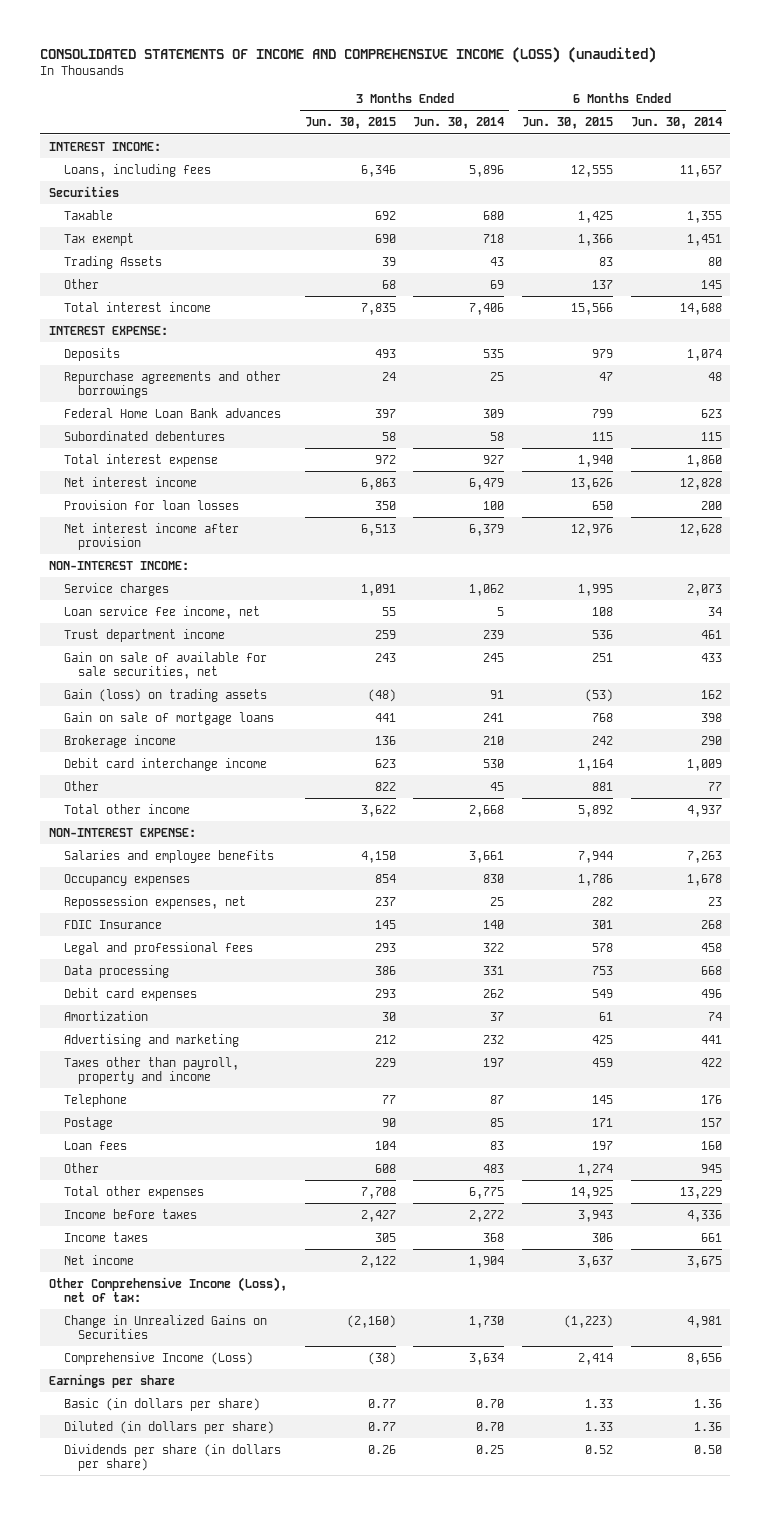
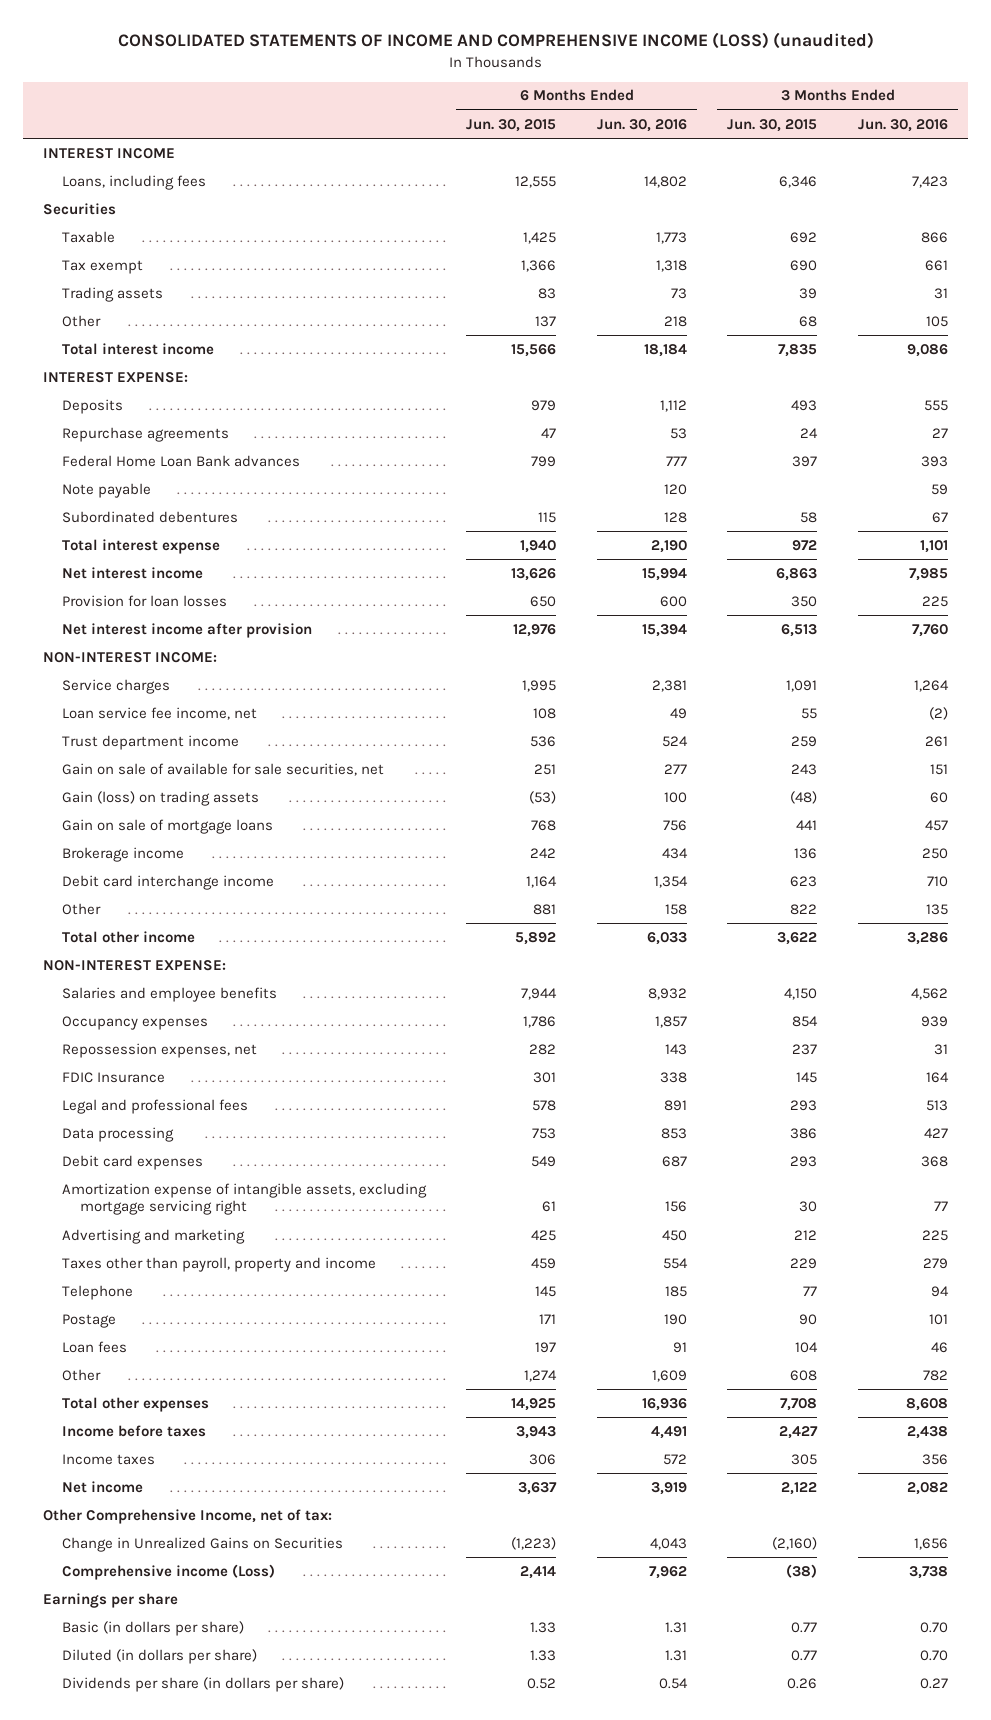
[413,117,505,130] Jun. 30, 2014 -> none
[630,117,722,130] Jun. 30, 2014 -> none
none -> [596,118,687,132] Jun. 30, 2016
none -> [857,118,948,132] Jun. 30, 2016
[49,141,162,151] INTEREST INCOME: -> [43,147,176,159] INTEREST INCOME
[63,255,162,269] Trading Assets -> [61,286,163,302] Trading assets
[63,370,281,398] Repurchase agreements and other borrowings -> [61,426,229,442] Repurchase agreements
none -> [61,482,151,498] Note payable
[63,1010,148,1021] Amortization -> [61,1182,427,1216] Amortization expense of intangible assets, excluding mortgage servicing right
[49,1276,288,1302] Other Comprehensive Income (Loss), net of tax: -> [43,1508,333,1524] Other Comprehensive Income, net of tax:
[63,1351,253,1365] Comprehensive Income (Loss) -> [61,1563,275,1580] Comprehensive income (Loss)

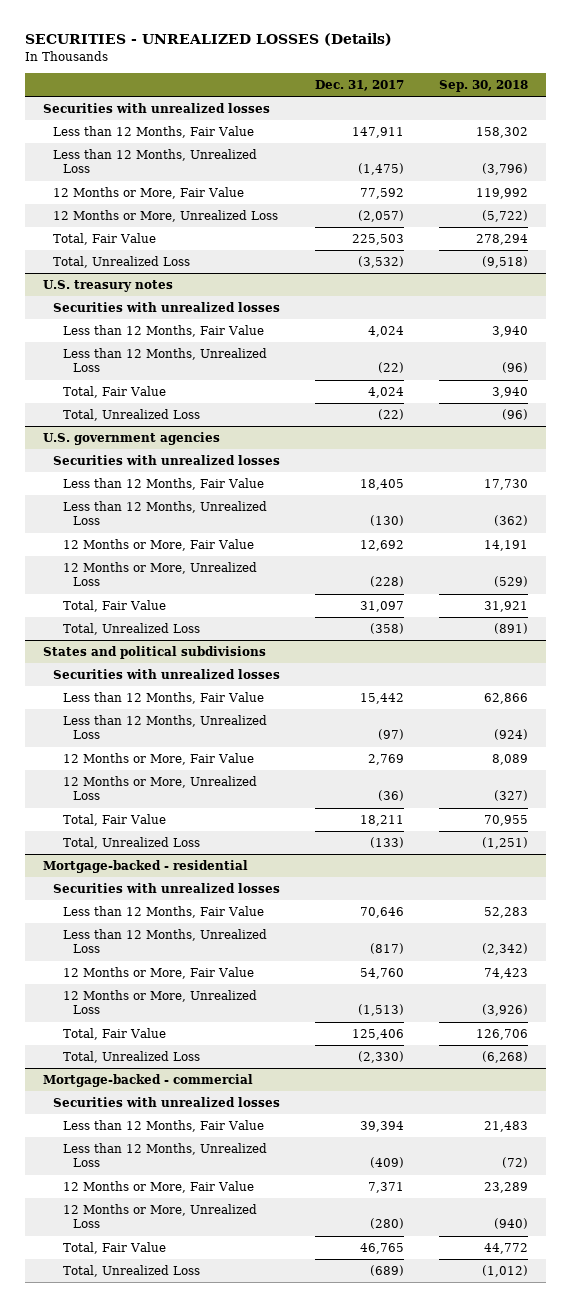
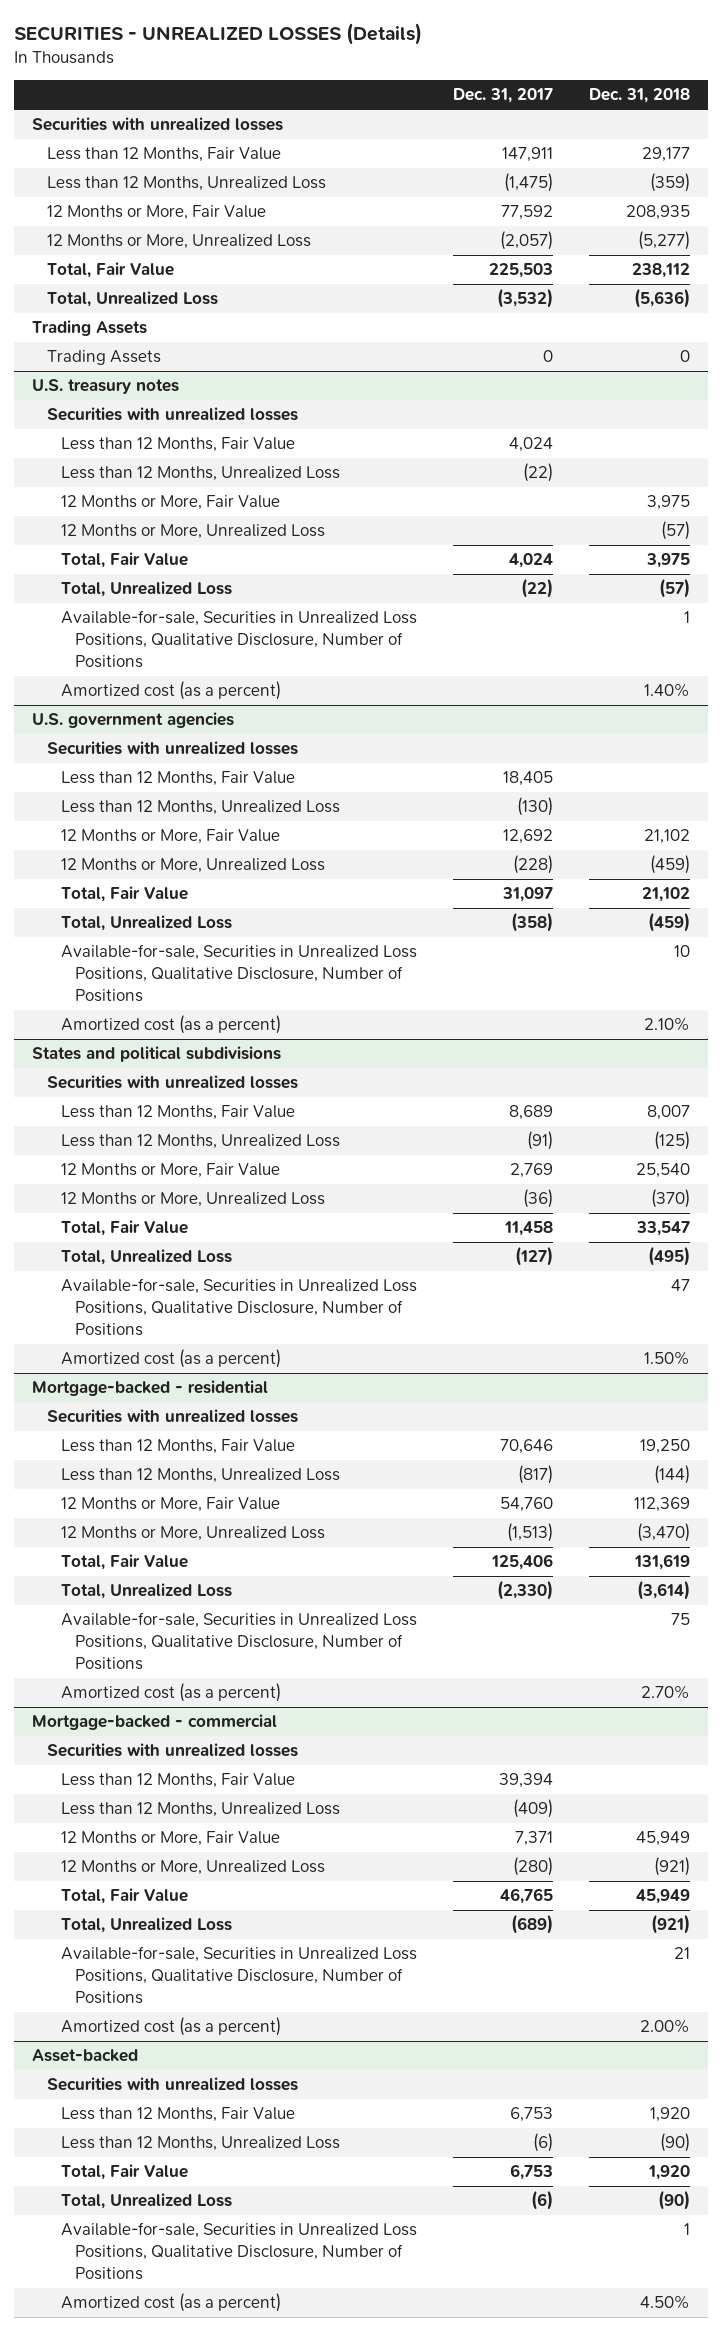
[439,79,529,92] Sep. 30, 2018 -> none
none -> [588,88,690,104] Dec. 31, 2018
none -> [32,320,148,337] Trading Assets
none -> [46,350,161,366] Trading Assets
none -> [60,495,280,511] 12 Months or More, Fair Value
none -> [60,524,325,540] 12 Months or More, Unrealized Loss
none -> [60,610,417,668] Available-for-sale, Securities in Unrealized Loss Positions, Qualitative Disclosure, Number of Positions
none -> [60,681,281,701] Amortized cost (as a percent)
none -> [60,944,417,1002] Available-for-sale, Securities in Unrealized Loss Positions, Qualitative Disclosure, Number of Positions
none -> [60,1015,281,1035] Amortized cost (as a percent)
[359,693,404,705] 15,442 -> [508,1105,553,1121] 8,689
[377,729,404,741] (97) -> [526,1131,553,1151] (91)
[359,815,404,827] 18,211 -> [503,1221,553,1237] 11,458
[369,837,404,849] (133) -> [514,1246,553,1267] (127)
none -> [60,1278,417,1336] Available-for-sale, Securities in Unrealized Loss Positions, Qualitative Disclosure, Number of Positions
none -> [60,1349,281,1369] Amortized cost (as a percent)
none -> [60,1612,417,1670] Available-for-sale, Securities in Unrealized Loss Positions, Qualitative Disclosure, Number of Positions
none -> [60,1683,281,1703] Amortized cost (as a percent)
none -> [60,1946,417,2004] Available-for-sale, Securities in Unrealized Loss Positions, Qualitative Disclosure, Number of Positions
none -> [60,2017,281,2037] Amortized cost (as a percent)
none -> [32,2049,139,2063] Asset-backed
none -> [46,2077,298,2092] Securities with unrealized losses
none -> [60,2107,295,2123] Less than 12 Months, Fair Value
none -> [60,2136,340,2152] Less than 12 Months, Unrealized Loss
none -> [60,2164,188,2181] Total, Fair Value
none -> [60,2193,232,2210] Total, Unrealized Loss
none -> [60,2222,417,2280] Available-for-sale, Securities in Unrealized Loss Positions, Qualitative Disclosure, Number of Positions
none -> [60,2293,281,2313] Amortized cost (as a percent)

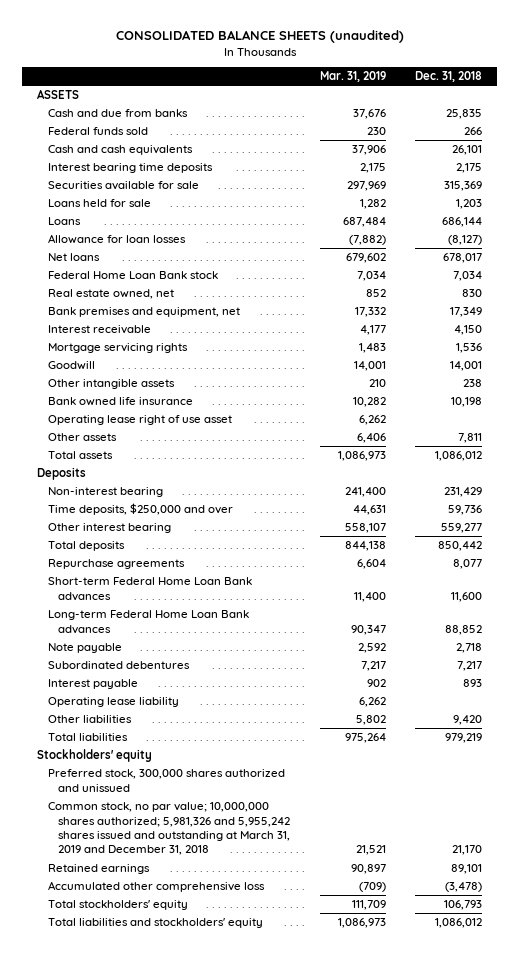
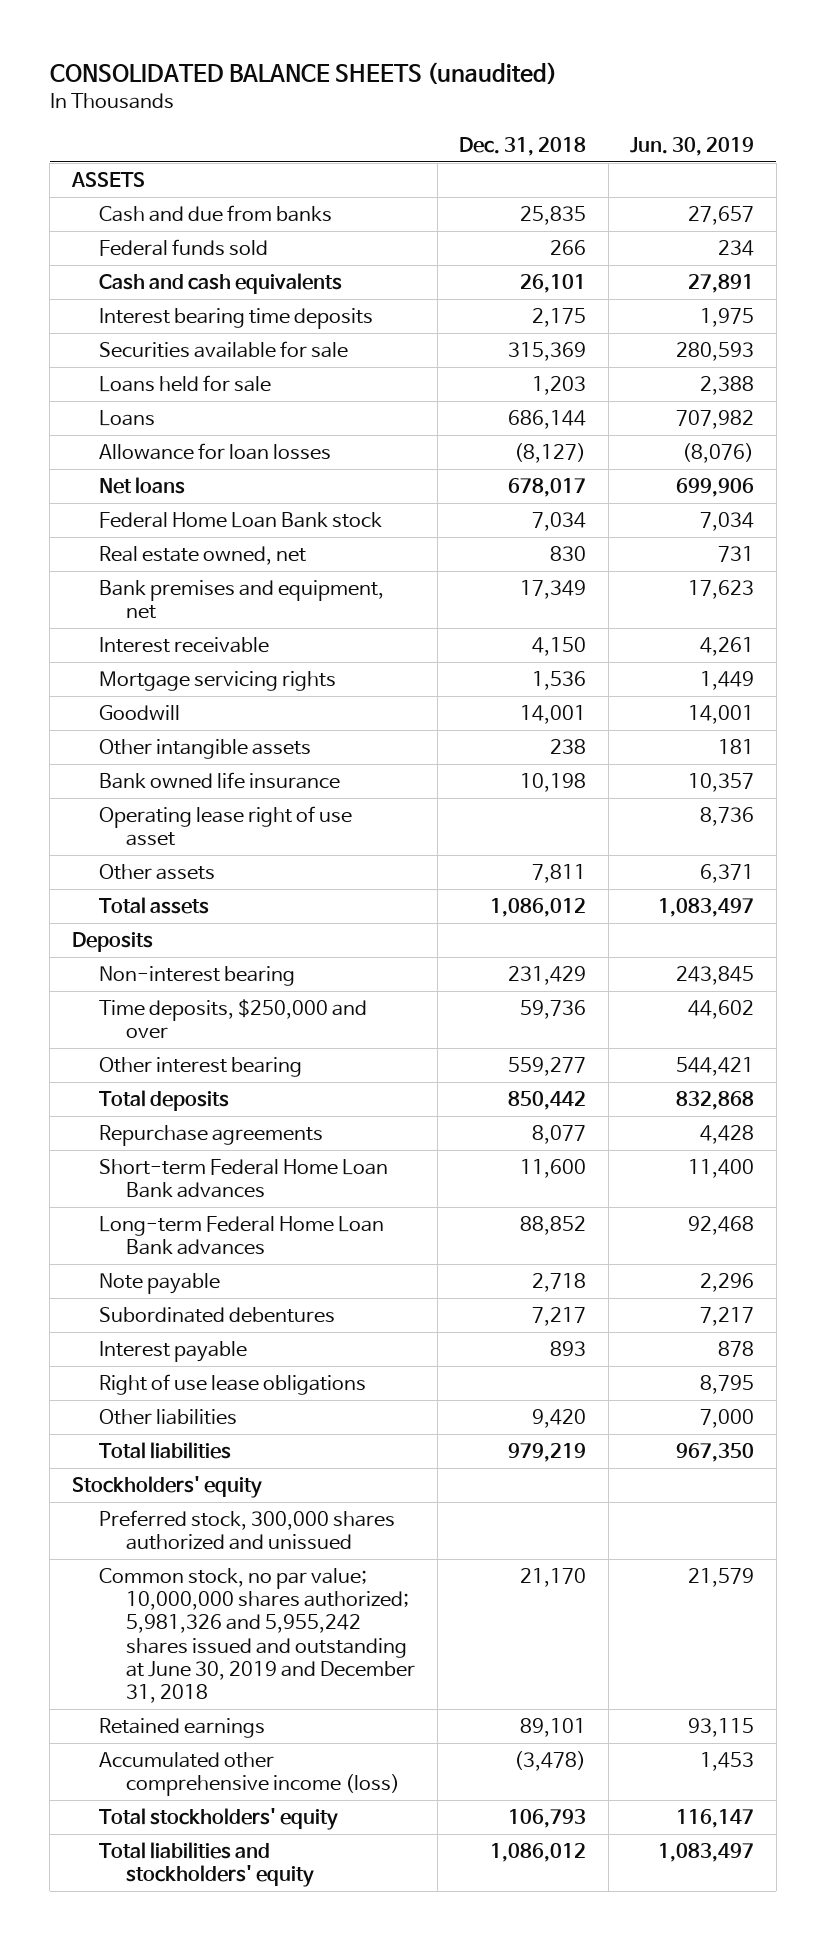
[319,71,386,83] Mar. 31, 2019 -> none
none -> [630,137,755,157] Jun. 30, 2019
[47,697,179,708] Operating lease liability -> [98,1374,366,1396] Right of use lease obligations
[47,802,291,856] Common stock, no par value; 10,000,000 shares authorized; 5,981,326 and 5,955,242 shares issued and outstanding at March 31, 2019 and December 31, 2018 -> [98,1568,415,1704] Common stock, no par value; 10,000,000 shares authorized; 5,981,326 and 5,955,242 shares issued and outstanding at June 30, 2019 and December 31, 2018
[47,881,265,893] Accumulated other comprehensive loss -> [98,1752,400,1797] Accumulated other comprehensive income (loss)

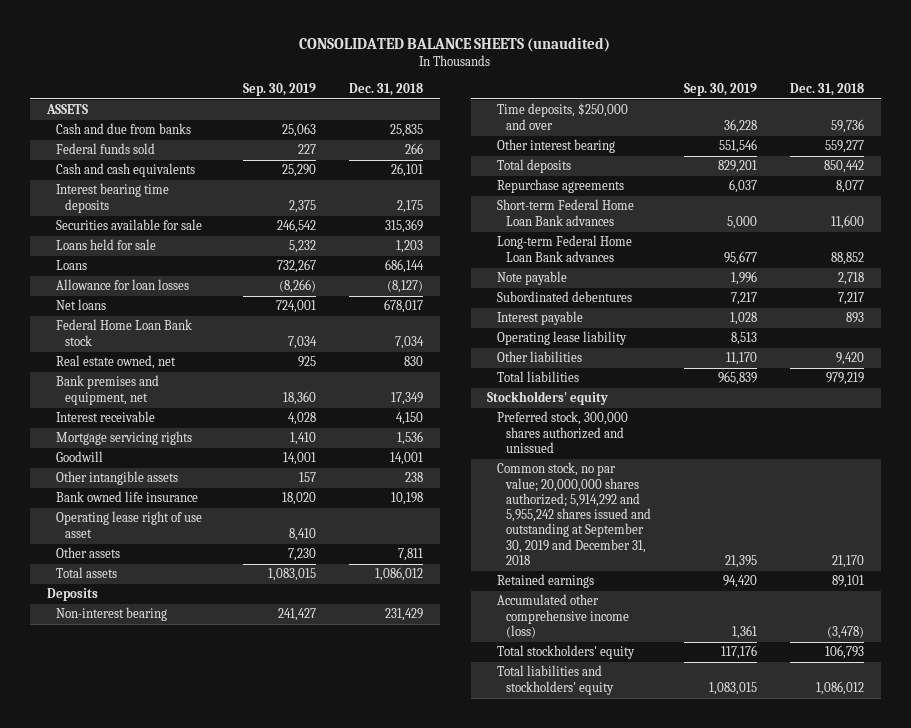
[630,137,755,157] Jun. 30, 2019 -> none
none -> [243,82,317,96] Sep. 30, 2019
[98,1374,366,1396] Right of use lease obligations -> [496,331,627,346] Operating lease liability
[98,1568,415,1704] Common stock, no par value; 10,000,000 shares authorized; 5,981,326 and 5,955,242 shares issued and outstanding at June 30, 2019 and December 31, 2018 -> [496,462,652,565] Common stock, no par value; 20,000,000 shares authorized; 5,914,292 and 5,955,242 shares issued and outstanding at September 30, 2019 and December 31, 2018

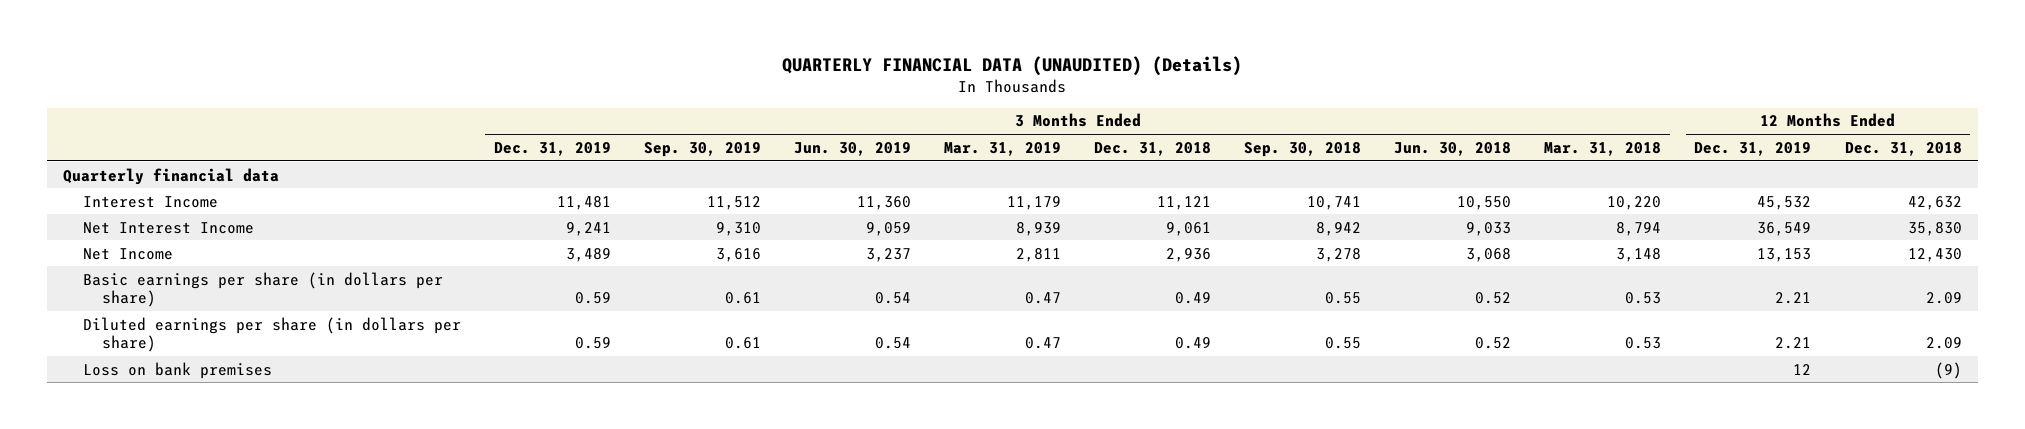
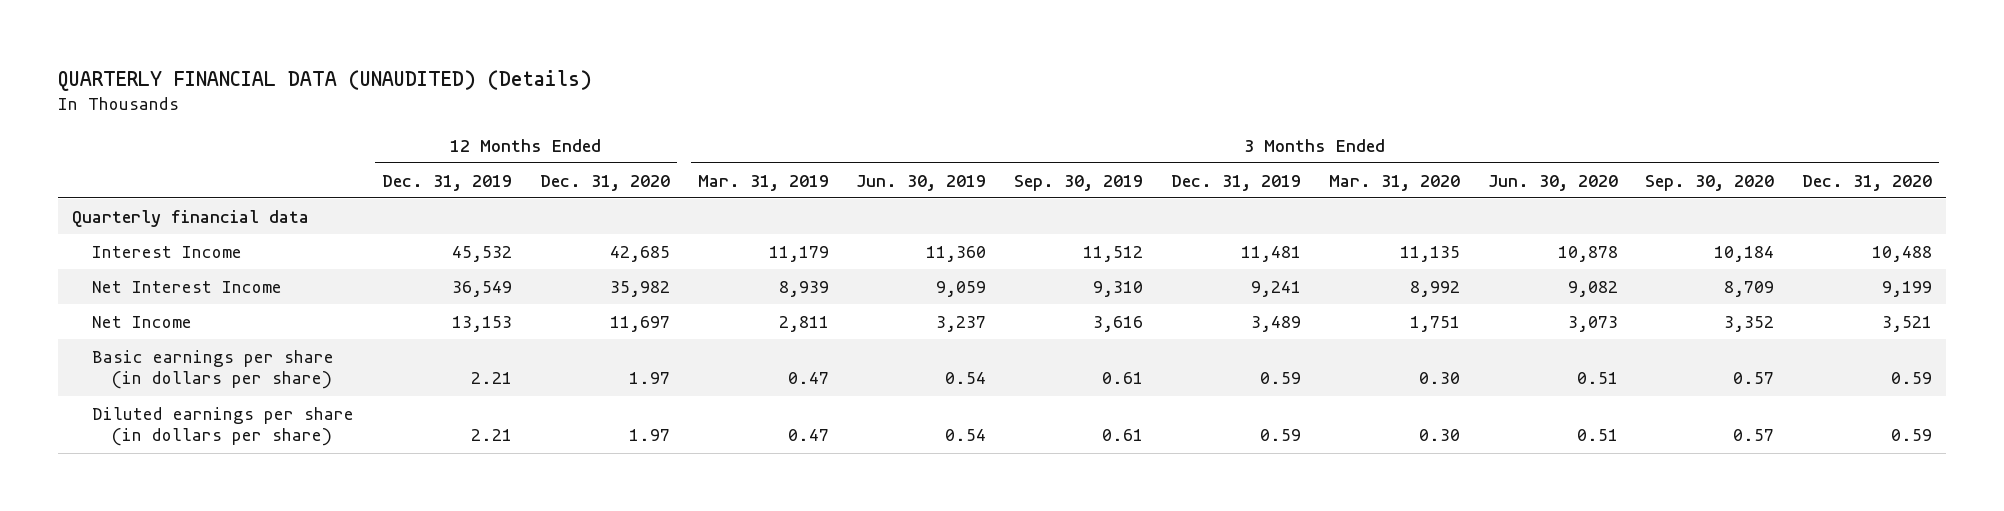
[1094,141,1212,156] Dec. 31, 2018 -> none
[1244,141,1362,157] Sep. 30, 2018 -> none
[1394,141,1512,156] Jun. 30, 2018 -> none
[1544,141,1662,156] Mar. 31, 2018 -> none
[1844,141,1962,156] Dec. 31, 2018 -> none
none -> [539,174,670,191] Dec. 31, 2020
none -> [1328,174,1460,191] Mar. 31, 2020
none -> [1487,174,1618,191] Jun. 30, 2020
none -> [1645,174,1775,191] Sep. 30, 2020
none -> [1802,174,1933,191] Dec. 31, 2020
[82,361,272,379] Loss on bank premises -> none

